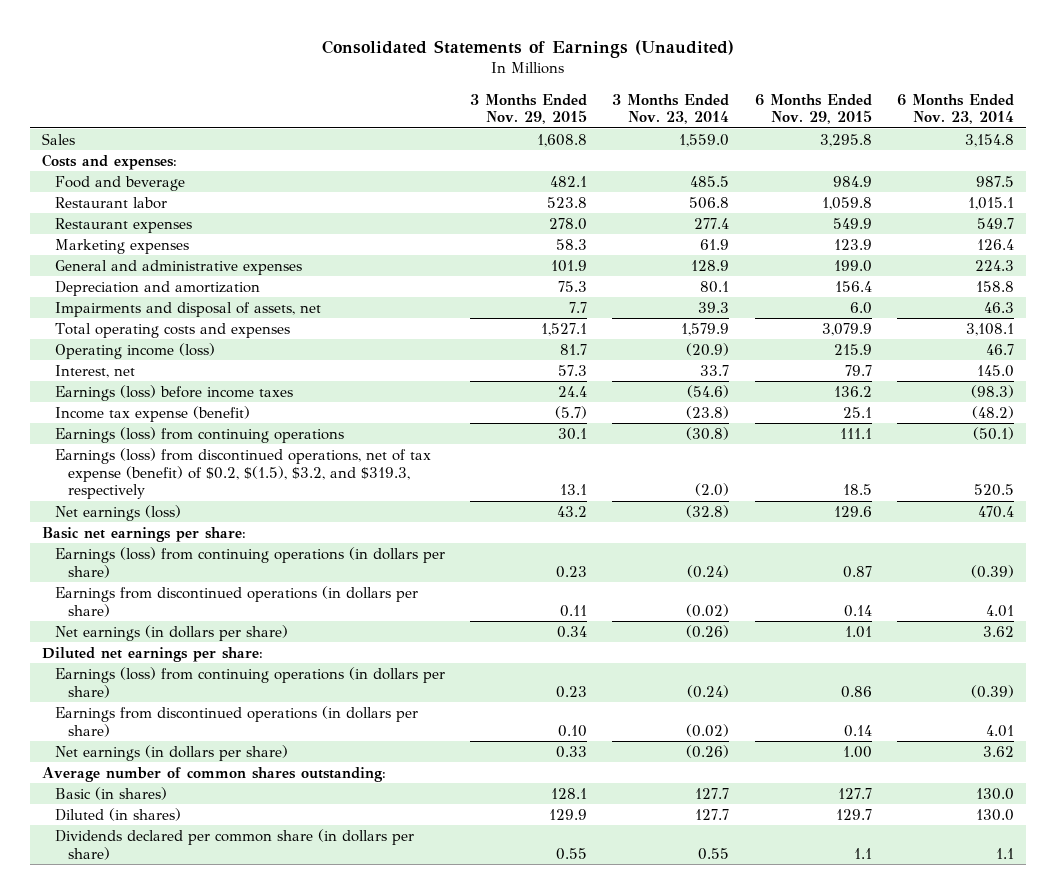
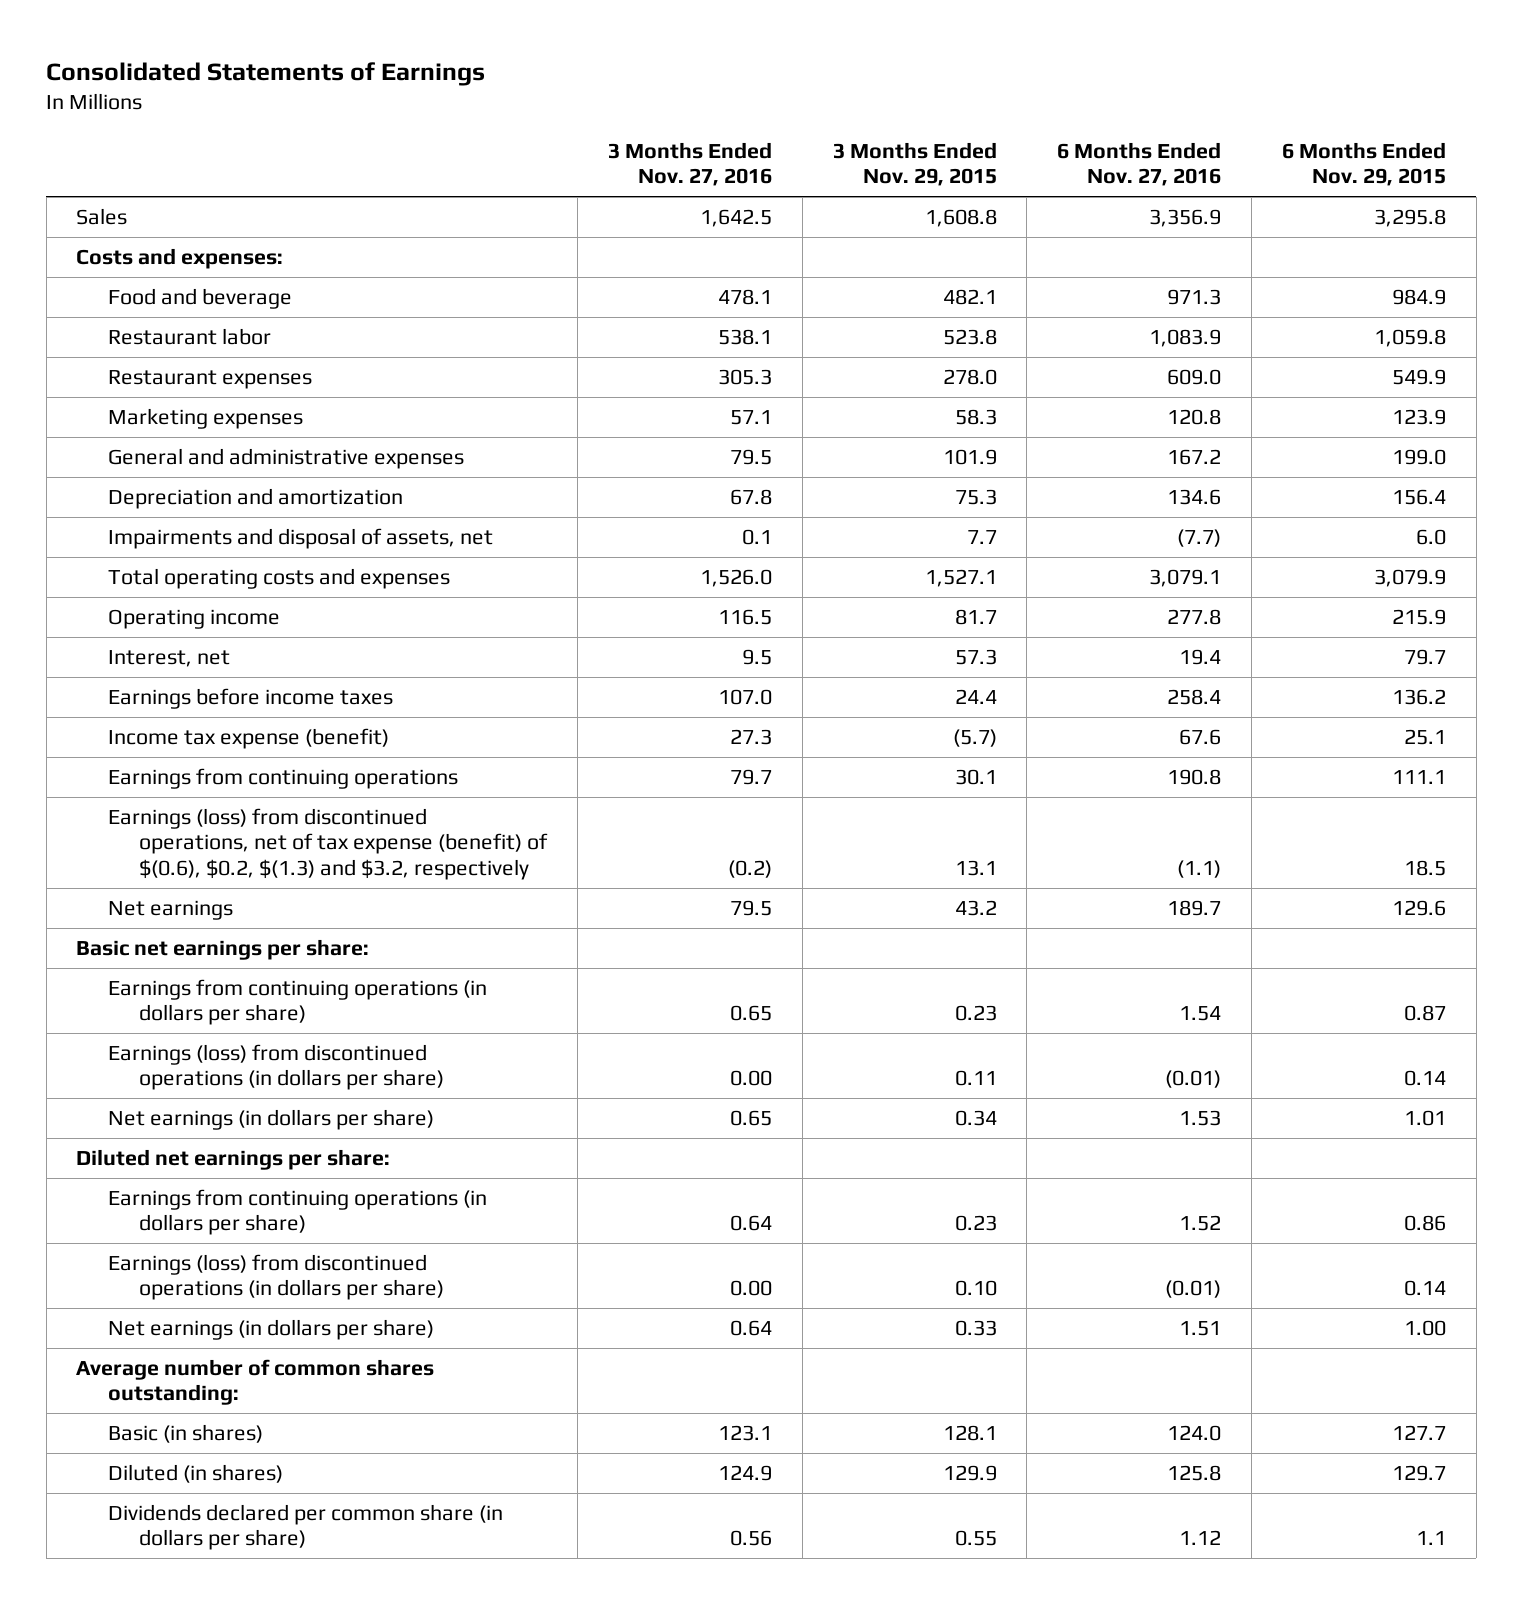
[322,40,735,59] Consolidated Statements of Earnings (Unaudited) -> [46,61,486,86] Consolidated Statements of Earnings
[612,93,730,125] 3 Months Ended Nov. 23, 2014 -> none
[896,93,1014,125] 6 Months Ended Nov. 23, 2014 -> none
none -> [607,141,772,187] 3 Months Ended Nov. 27, 2016
none -> [1057,141,1222,187] 6 Months Ended Nov. 27, 2016
[55,342,216,359] Operating income (loss) -> [107,609,280,630] Operating income
[55,384,294,401] Earnings (loss) before income taxes -> [107,688,393,710] Earnings before income taxes
[55,426,345,443] Earnings (loss) from continuing operations -> [107,768,458,790] Earnings from continuing operations
[55,447,432,500] Earnings (loss) from discontinued operations, net of tax expense (benefit) of $0.2, $(1.5), $3.2, and $319.3, respectively -> [107,808,549,880] Earnings (loss) from discontinued operations, net of tax expense (benefit) of $(0.6), $0.2, $(1.3) and $3.2, respectively
[55,504,182,521] Net earnings (loss) -> [107,900,233,921] Net earnings
[55,546,446,578] Earnings (loss) from continuing operations (in dollars per share) -> [107,979,487,1026] Earnings from continuing operations (in dollars per share)
[55,585,419,617] Earnings from discontinued operations (in dollars per share) -> [107,1044,445,1091] Earnings (loss) from discontinued operations (in dollars per share)
[55,666,446,698] Earnings (loss) from continuing operations (in dollars per share) -> [107,1189,487,1236] Earnings from continuing operations (in dollars per share)
[55,705,419,737] Earnings from discontinued operations (in dollars per share) -> [107,1254,445,1301] Earnings (loss) from discontinued operations (in dollars per share)

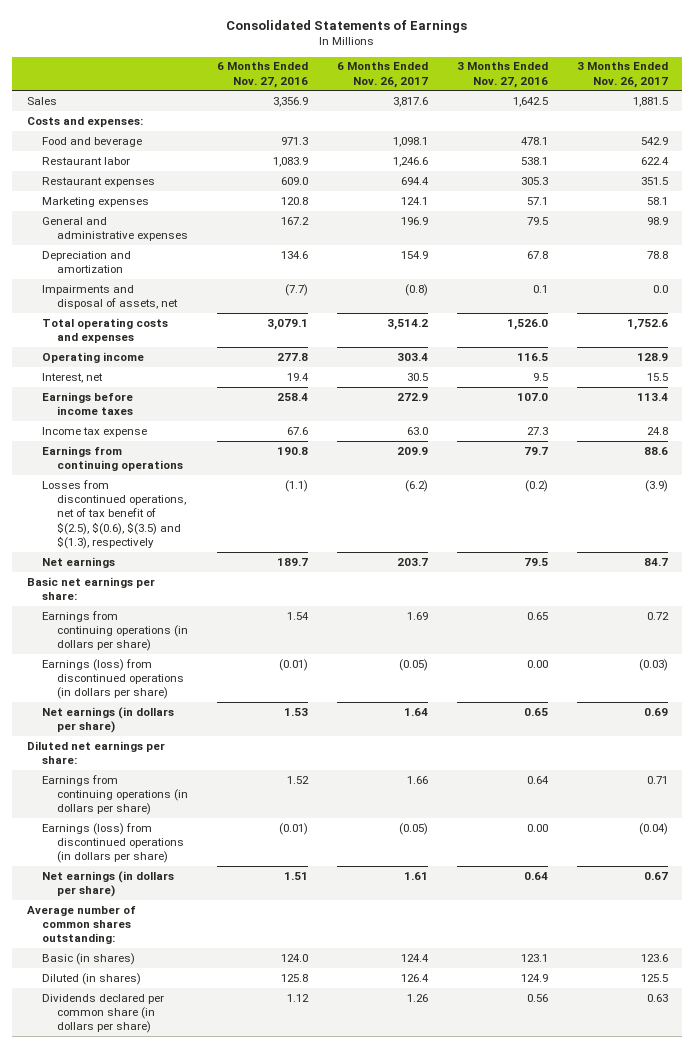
[832,141,997,187] 3 Months Ended Nov. 29, 2015 -> none
[1281,141,1446,187] 6 Months Ended Nov. 29, 2015 -> none
none -> [336,62,428,88] 6 Months Ended Nov. 26, 2017
none -> [576,62,668,88] 3 Months Ended Nov. 26, 2017
[107,728,389,750] Income tax expense (benefit) -> [41,426,147,437] Income tax expense
[107,808,549,880] Earnings (loss) from discontinued operations, net of tax expense (benefit) of $(0.6), $0.2, $(1.3) and $3.2, respectively -> [41,479,187,549] Losses from discontinued operations, net of tax benefit of $(2.5), $(0.6), $(3.5) and $(1.3), respectively

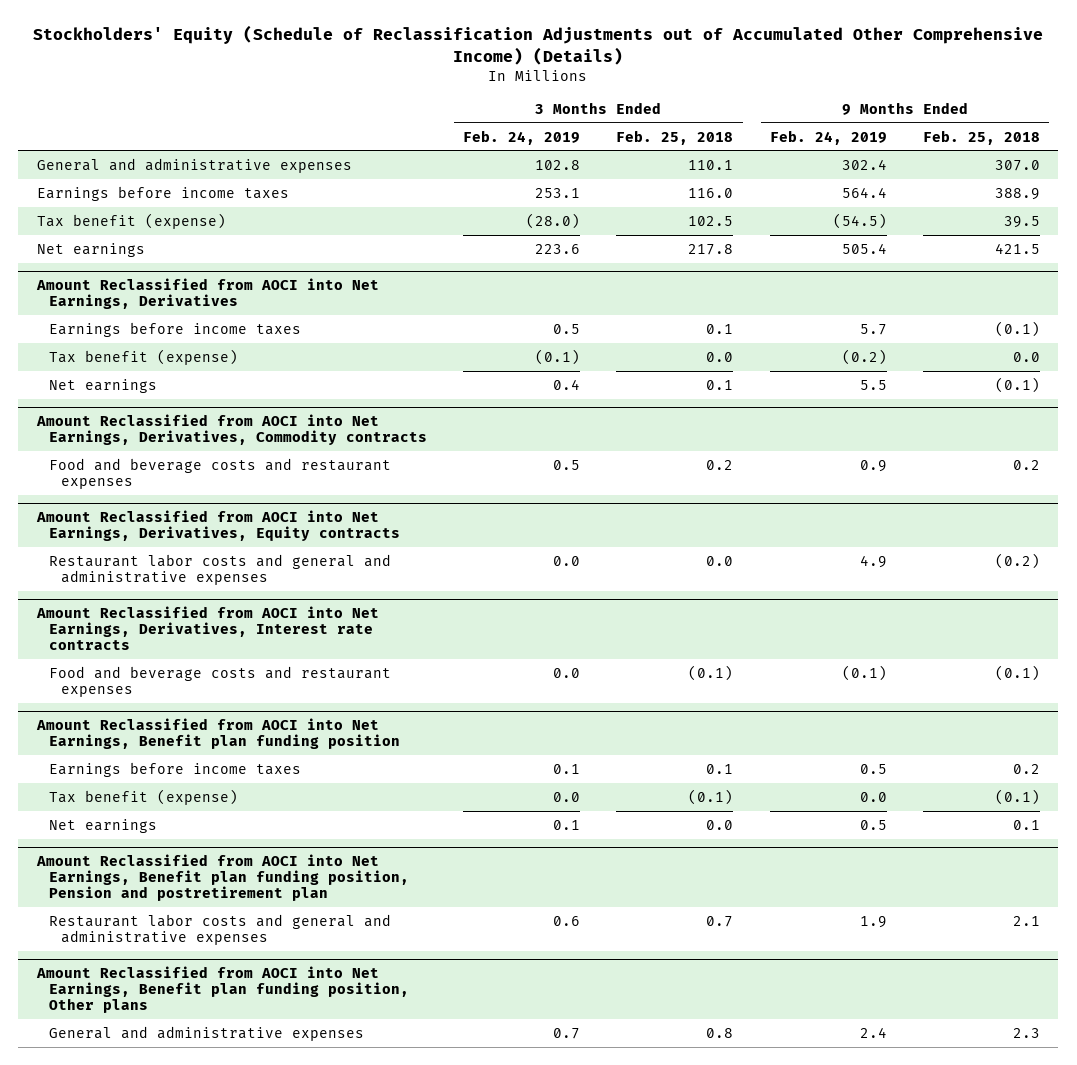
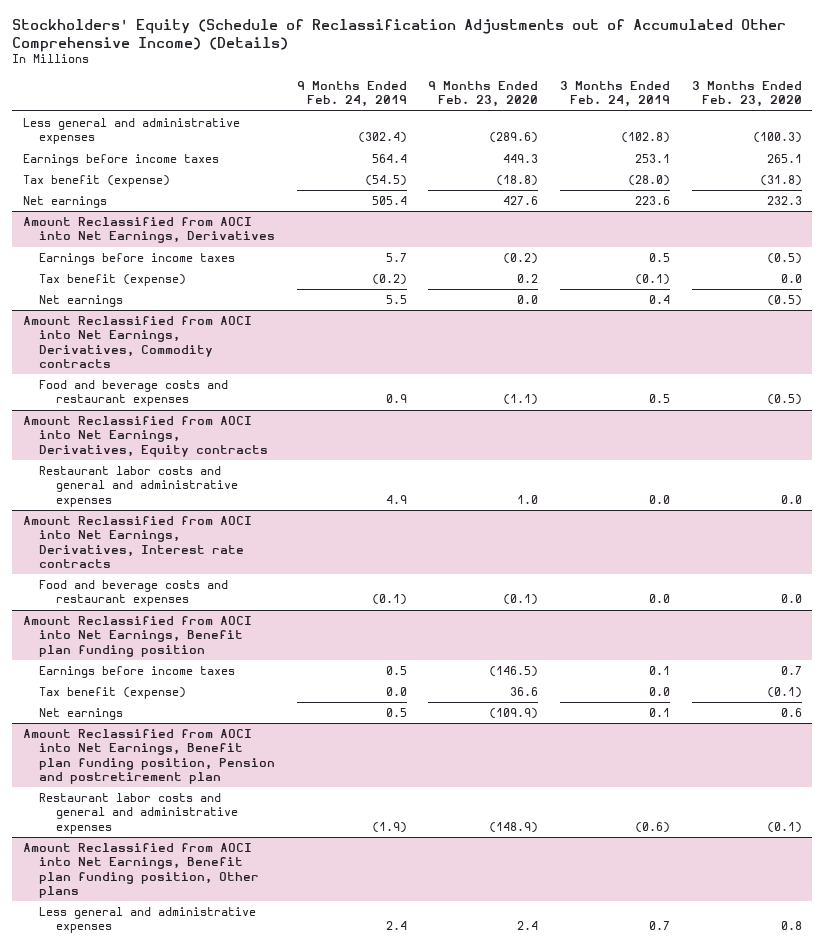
[616,129,734,145] Feb. 25, 2018 -> none
[923,129,1041,145] Feb. 25, 2018 -> none
none -> [428,81,539,108] 9 Months Ended Feb. 23, 2020
none -> [691,81,802,108] 3 Months Ended Feb. 23, 2020
[36,157,352,173] General and administrative expenses -> [22,118,240,145] Less general and administrative expenses
[535,159,581,170] 102.8 -> [621,132,671,144] (102.8)
[841,158,887,170] 302.4 -> [357,132,407,144] (302.4)
[553,915,581,926] 0.6 -> [635,821,671,833] (0.6)
[859,915,887,928] 1.9 -> [371,821,407,833] (1.9)
[48,1025,364,1041] General and administrative expenses -> [39,907,257,934] Less general and administrative expenses

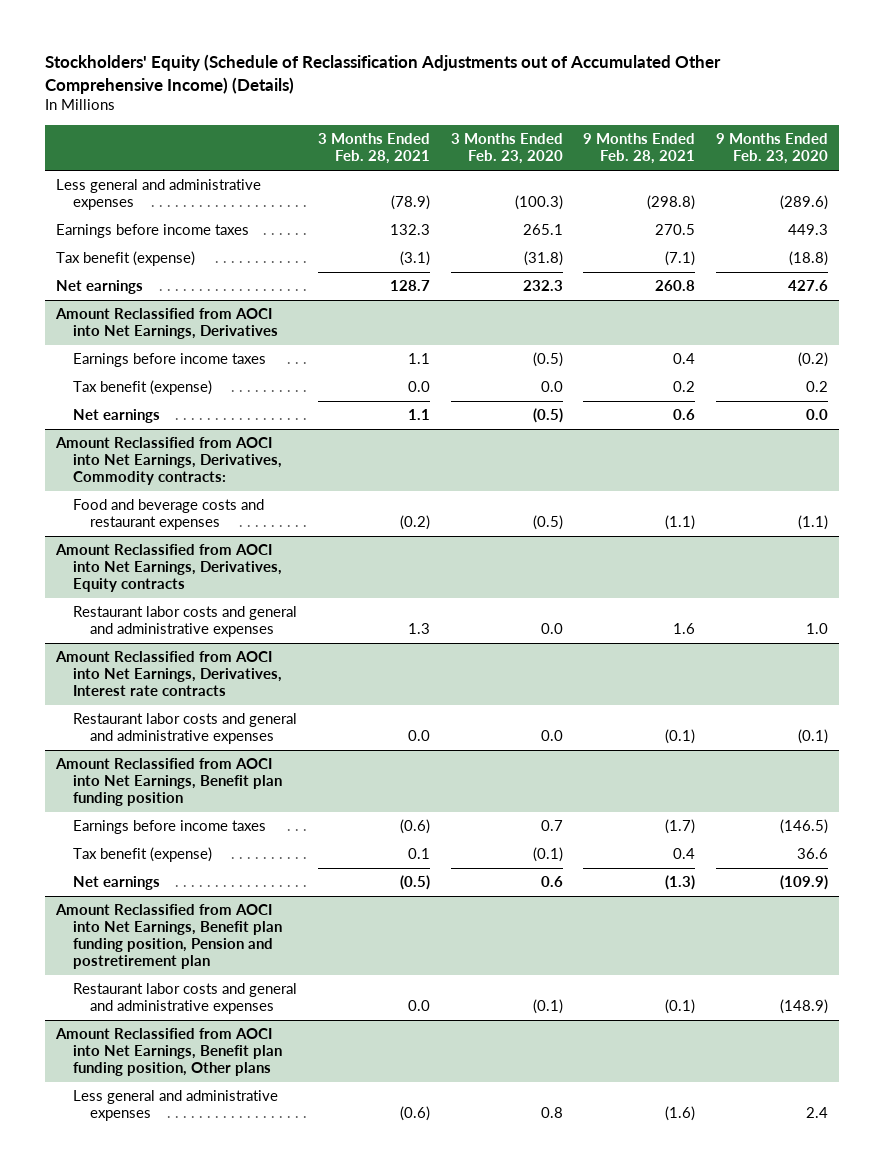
[296,81,407,108] 9 Months Ended Feb. 24, 2019 -> none
[560,81,671,108] 3 Months Ended Feb. 24, 2019 -> none
none -> [317,133,430,165] 3 Months Ended Feb. 28, 2021
none -> [583,133,696,165] 9 Months Ended Feb. 28, 2021
[22,316,252,368] Amount Reclassified from AOCI into Net Earnings, Derivatives, Commodity contracts -> [54,437,282,486] Amount Reclassified from AOCI into Net Earnings, Derivatives, Commodity contracts:
[39,580,229,607] Food and beverage costs and restaurant expenses -> none
none -> [72,713,297,745] Restaurant labor costs and general and administrative expenses

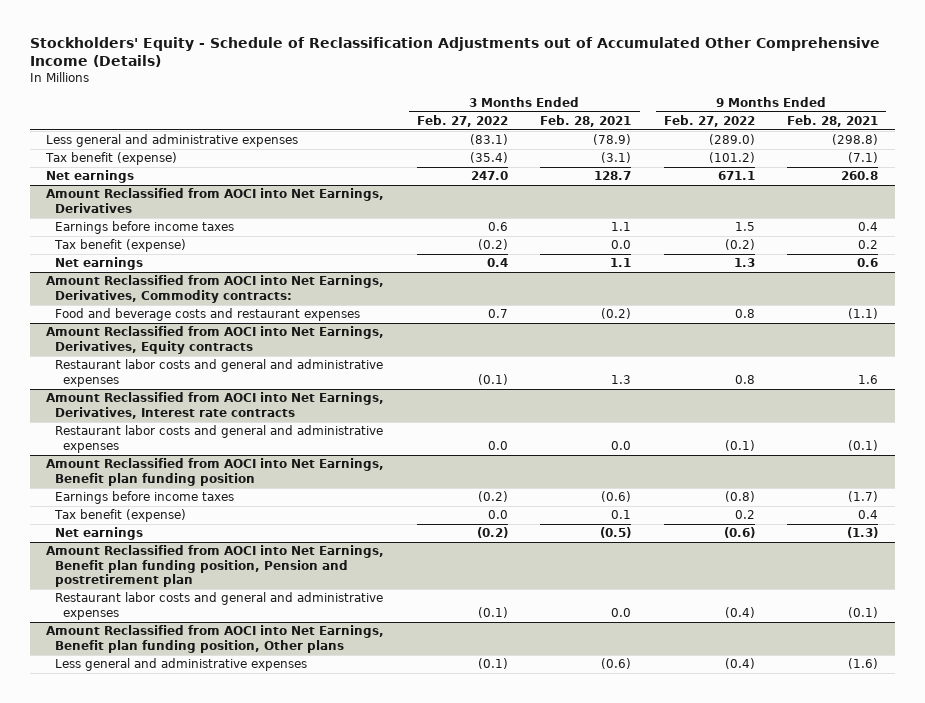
[45,53,722,94] Stockholders' Equity (Schedule of Reclassification Adjustments out of Accumulated Other Comprehensive Income) (Details) -> [30,37,881,68] Stockholders' Equity - Schedule of Reclassification Adjustments out of Accumulated Other Comprehensive Income (Details)
[450,133,563,165] 3 Months Ended Feb. 23, 2020 -> none
[716,133,829,165] 9 Months Ended Feb. 23, 2020 -> none
none -> [416,114,508,127] Feb. 27, 2022
none -> [663,114,755,127] Feb. 27, 2022
[55,224,249,239] Earnings before income taxes -> none

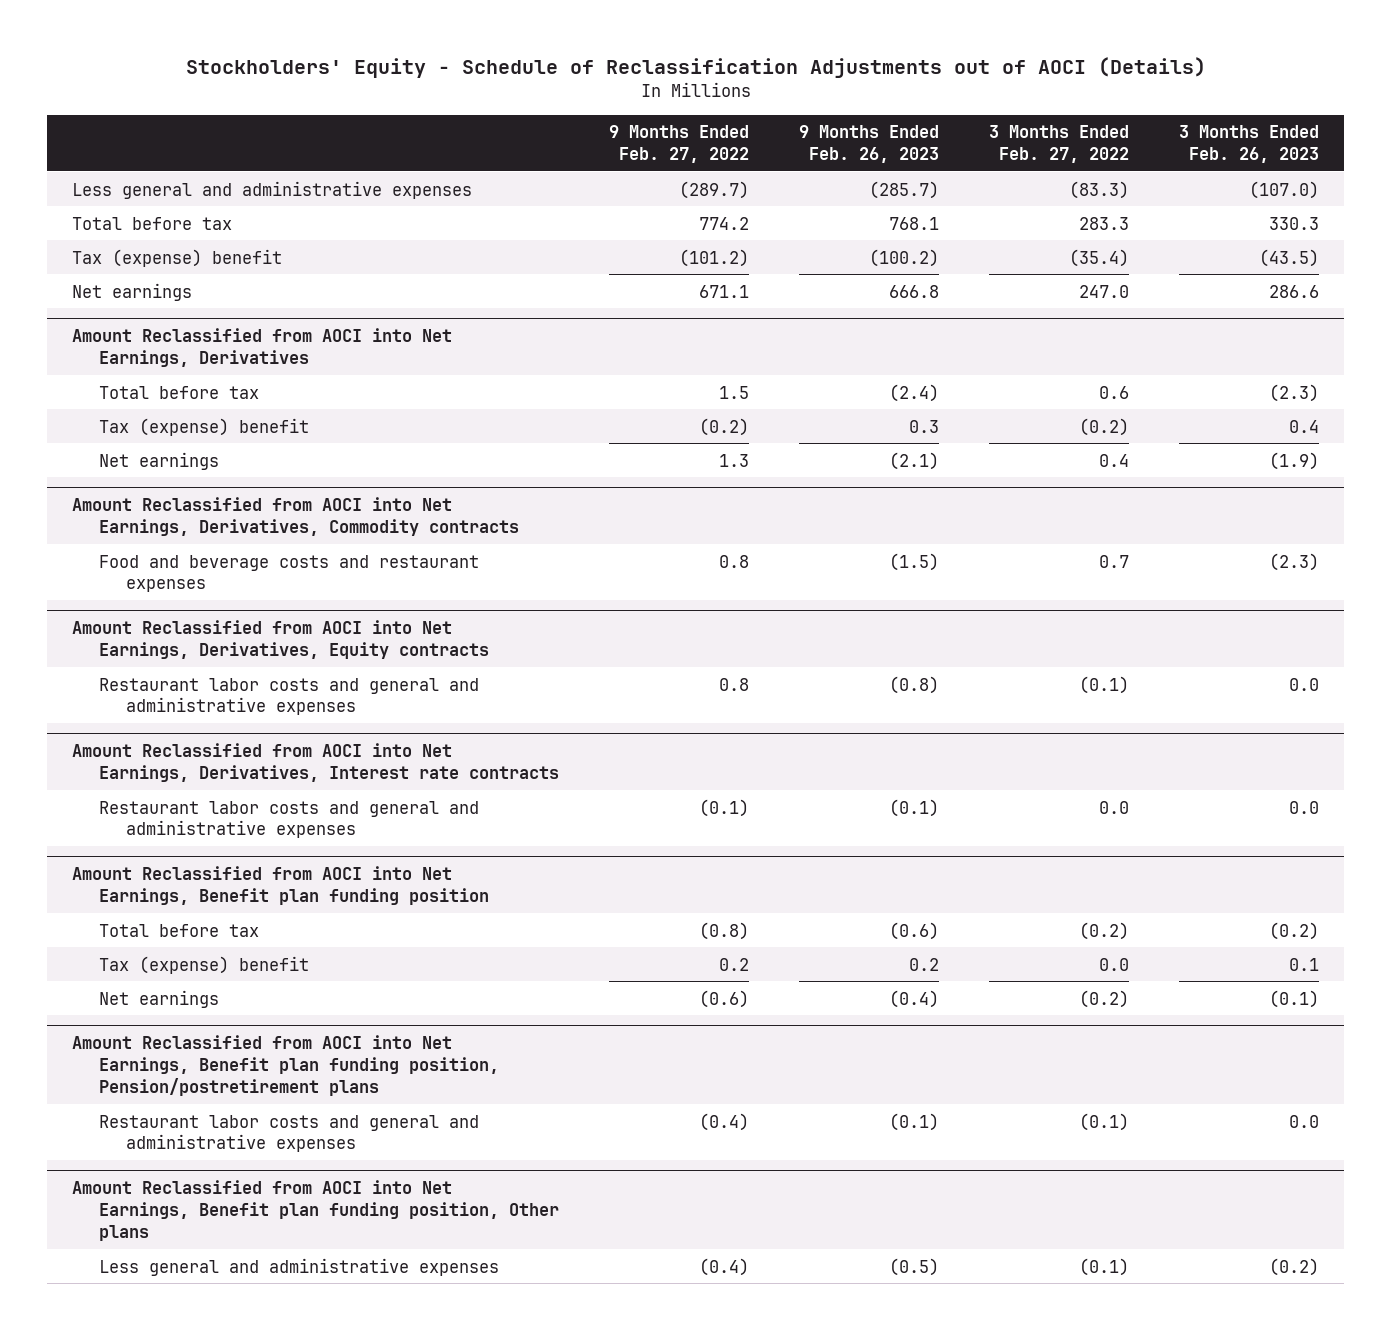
[30,37,881,68] Stockholders' Equity - Schedule of Reclassification Adjustments out of Accumulated Other Comprehensive Income (Details) -> [185,57,1206,79] Stockholders' Equity - Schedule of Reclassification Adjustments out of AOCI (Details)
[540,114,632,127] Feb. 28, 2021 -> none
[787,114,879,127] Feb. 28, 2021 -> none
none -> [799,125,940,163] 9 Months Ended Feb. 26, 2023
none -> [1179,125,1320,163] 3 Months Ended Feb. 26, 2023
[469,134,508,146] (83.1) -> [1069,180,1130,199] (83.3)
[708,134,755,146] (289.0) -> [679,180,750,199] (289.7)
none -> [72,216,233,230] Total before tax
[45,152,178,166] Tax benefit (expense) -> [72,248,283,267] Tax (expense) benefit
[54,221,234,235] Earnings before income taxes -> [99,385,260,399] Total before tax
[53,239,186,253] Tax benefit (expense) -> [99,417,310,436] Tax (expense) benefit
[46,275,385,303] Amount Reclassified from AOCI into Net Earnings, Derivatives, Commodity contracts: -> [72,497,520,537] Amount Reclassified from AOCI into Net Earnings, Derivatives, Commodity contracts
[54,491,234,505] Earnings before income taxes -> none
none -> [99,923,260,937] Total before tax
[53,509,186,523] Tax benefit (expense) -> [99,955,310,974] Tax (expense) benefit
[46,545,385,588] Amount Reclassified from AOCI into Net Earnings, Benefit plan funding position, Pension and postretirement plan -> [72,1035,500,1097] Amount Reclassified from AOCI into Net Earnings, Benefit plan funding position, Pension/postretirement plans

